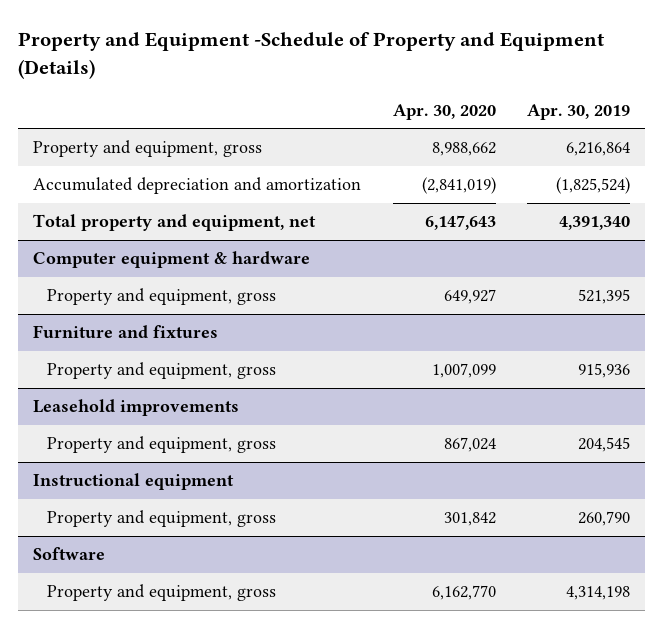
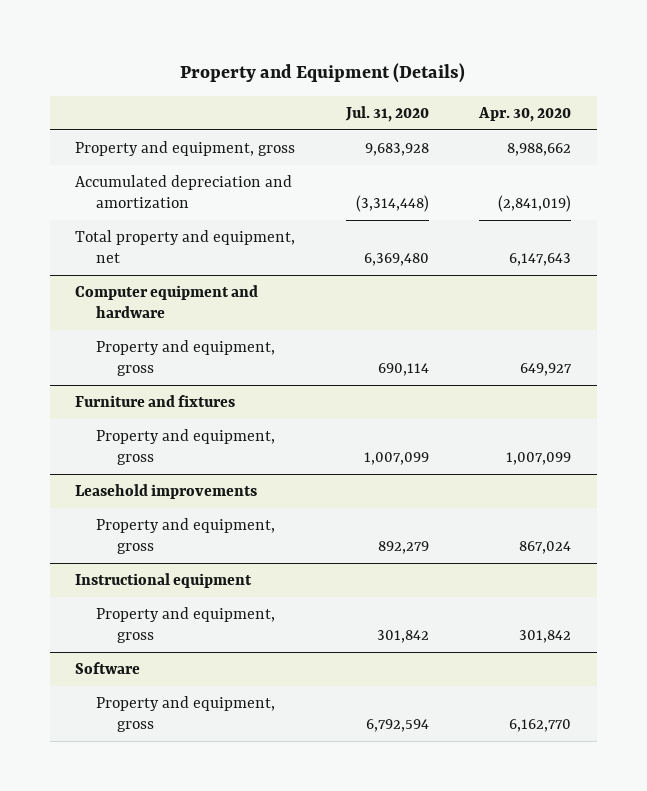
[17,31,604,79] Property and Equipment -Schedule of Property and Equipment (Details) -> [180,62,466,83] Property and Equipment (Details)
[526,103,630,120] Apr. 30, 2019 -> none
none -> [344,106,429,123] Jul. 31, 2020
[33,251,311,269] Computer equipment & hardware -> [75,284,259,319] Computer equipment and hardware

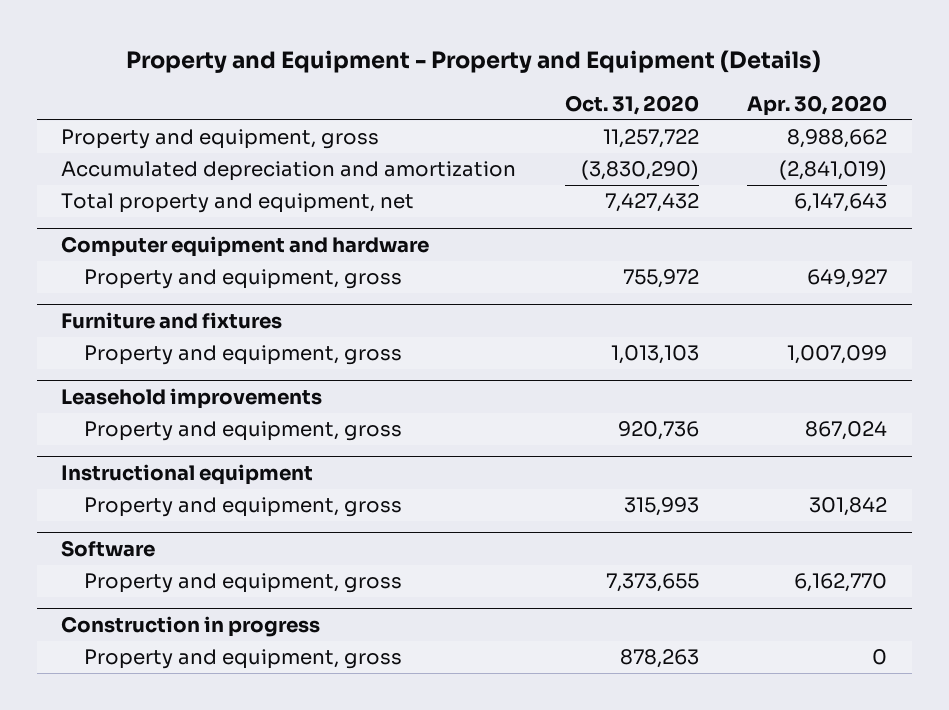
[180,62,466,83] Property and Equipment (Details) -> [126,49,822,73] Property and Equipment - Property and Equipment (Details)
[344,106,429,123] Jul. 31, 2020 -> none
none -> [564,94,699,115] Oct. 31, 2020
none -> [61,615,321,637] Construction in progress
none -> [83,649,402,670] Property and equipment, gross

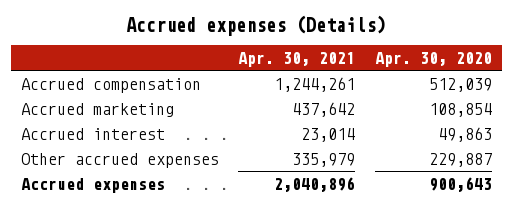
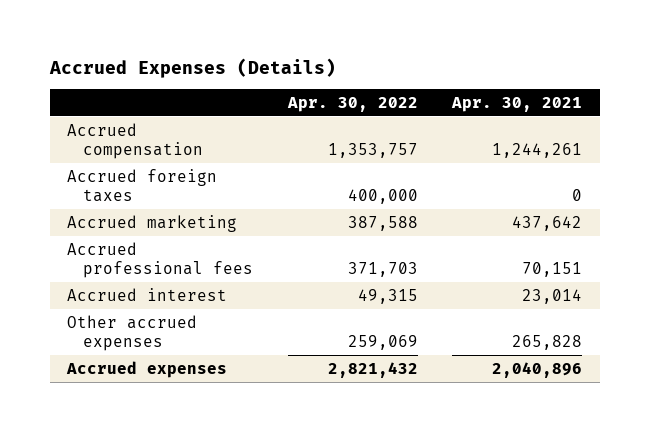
[126,14,387,36] Accrued expenses (Details) -> [48,57,336,78] Accrued Expenses (Details)
[375,51,493,67] Apr. 30, 2020 -> none
none -> [286,96,418,112] Apr. 30, 2022
none -> [67,168,218,203] Accrued foreign taxes
none -> [67,241,253,279] Accrued professional fees
[292,152,356,167] 335,979 -> [512,335,583,351] 265,828

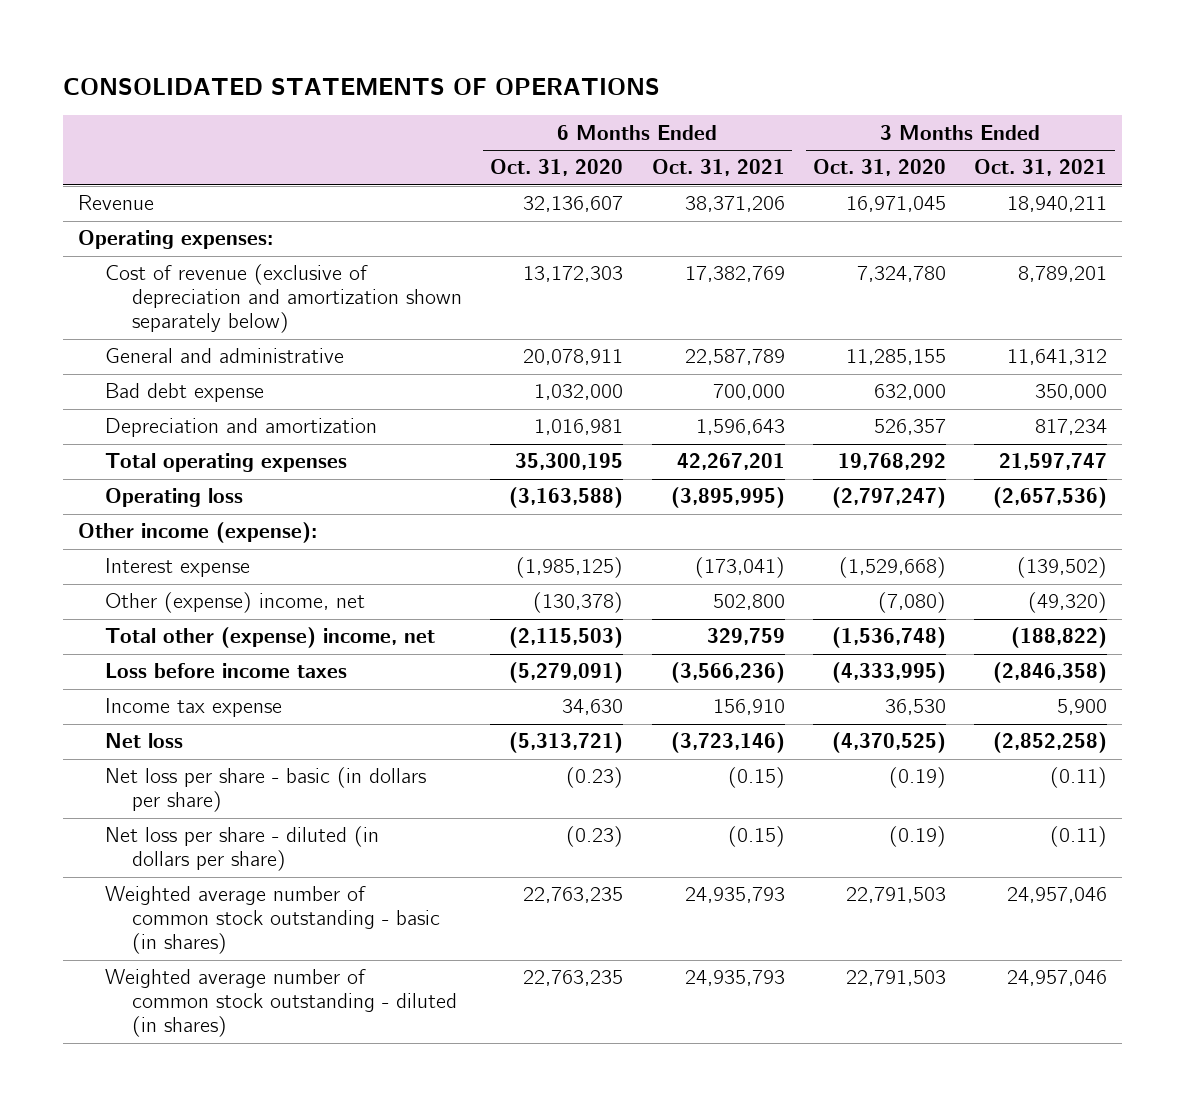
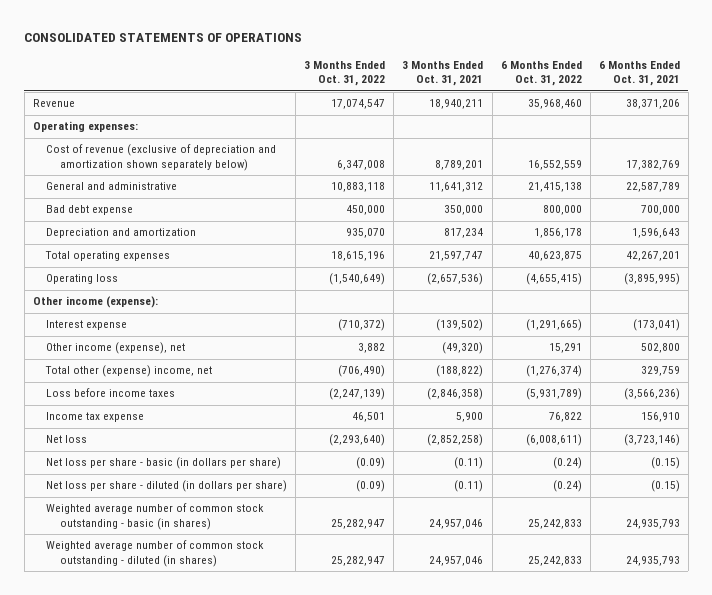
[490,159,624,177] Oct. 31, 2020 -> none
[813,159,947,177] Oct. 31, 2020 -> none
none -> [304,60,386,87] 3 Months Ended Oct. 31, 2022
none -> [500,60,582,87] 6 Months Ended Oct. 31, 2022
[104,592,365,614] Other (expense) income, net -> [46,342,186,355] Other income (expense), net

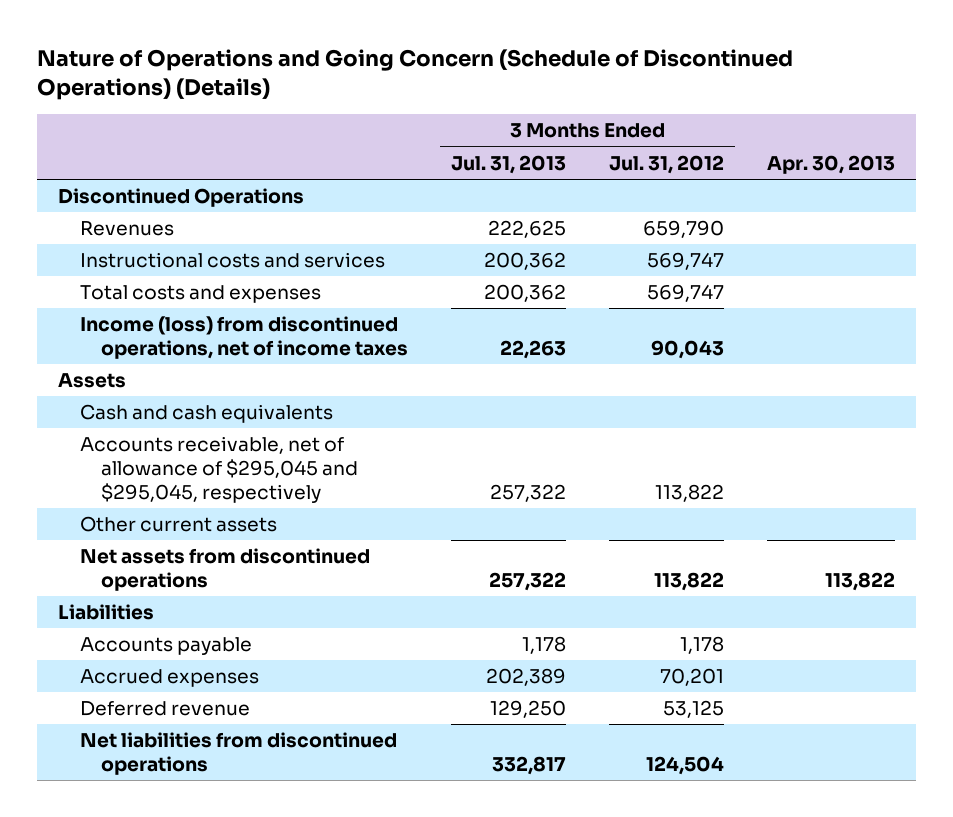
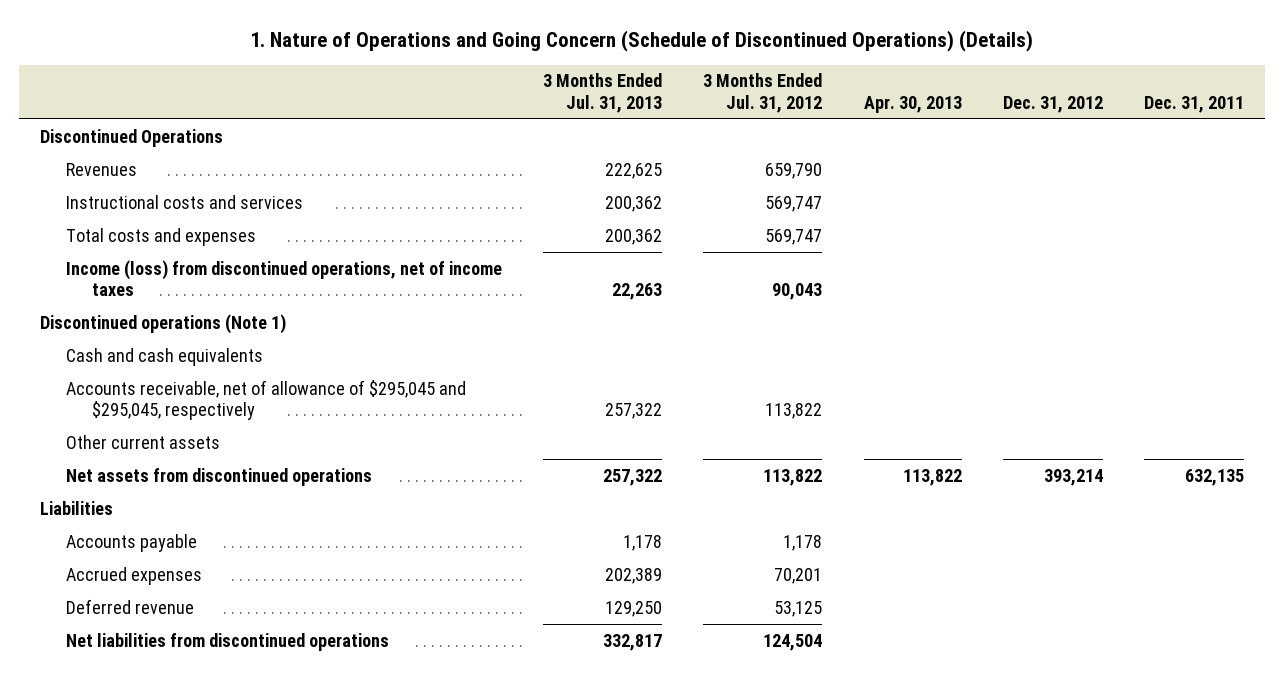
[36,48,793,101] Nature of Operations and Going Concern (Schedule of Discontinued Operations) (Details) -> [250,30,1034,53] 1. Nature of Operations and Going Concern (Schedule of Discontinued Operations) (Details)
none -> [1002,95,1103,113] Dec. 31, 2012
none -> [1144,95,1245,113] Dec. 31, 2011
[58,373,127,389] Assets -> [40,313,287,334] Discontinued operations (Note 1)

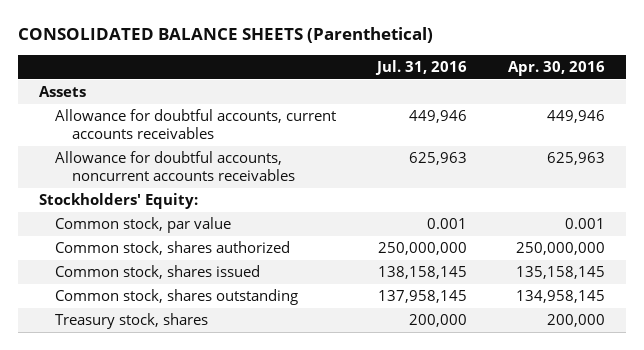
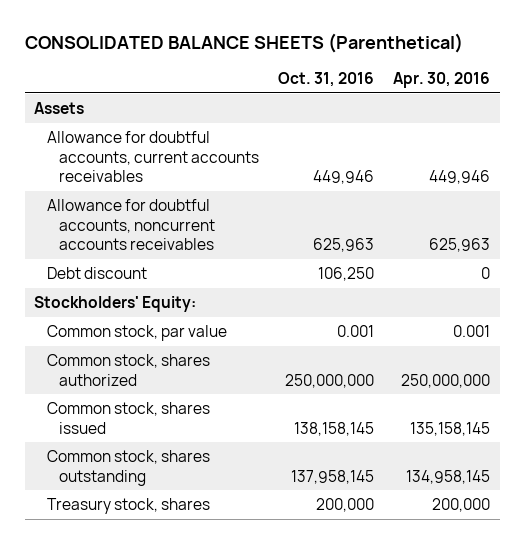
[375,59,468,75] Jul. 31, 2016 -> none
none -> [278,72,375,88] Oct. 31, 2016
none -> [46,266,147,279] Debt discount

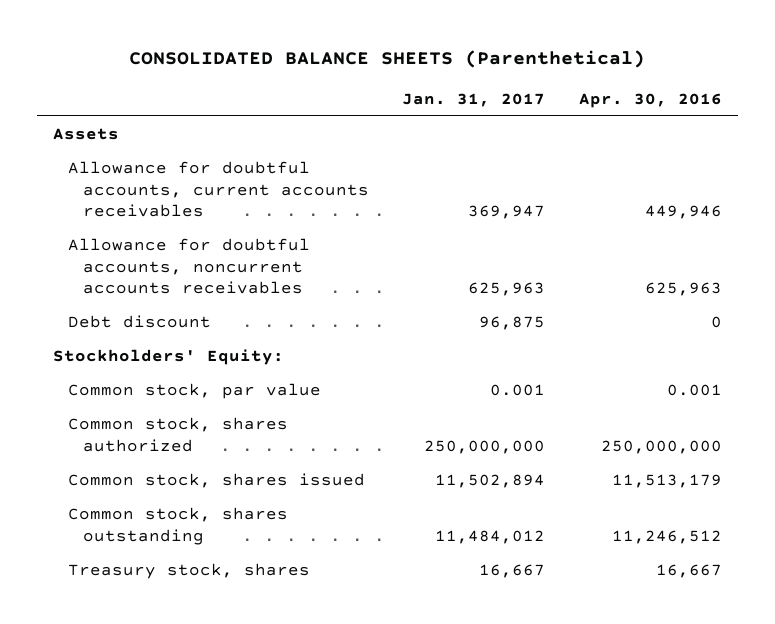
[278,72,375,88] Oct. 31, 2016 -> none
none -> [402,92,546,107] Jan. 31, 2017
[410,421,491,436] 135,158,145 -> [611,474,722,489] 11,513,179
[406,469,491,484] 134,958,145 -> [611,529,722,544] 11,246,512
[432,497,491,512] 200,000 -> [655,564,722,579] 16,667

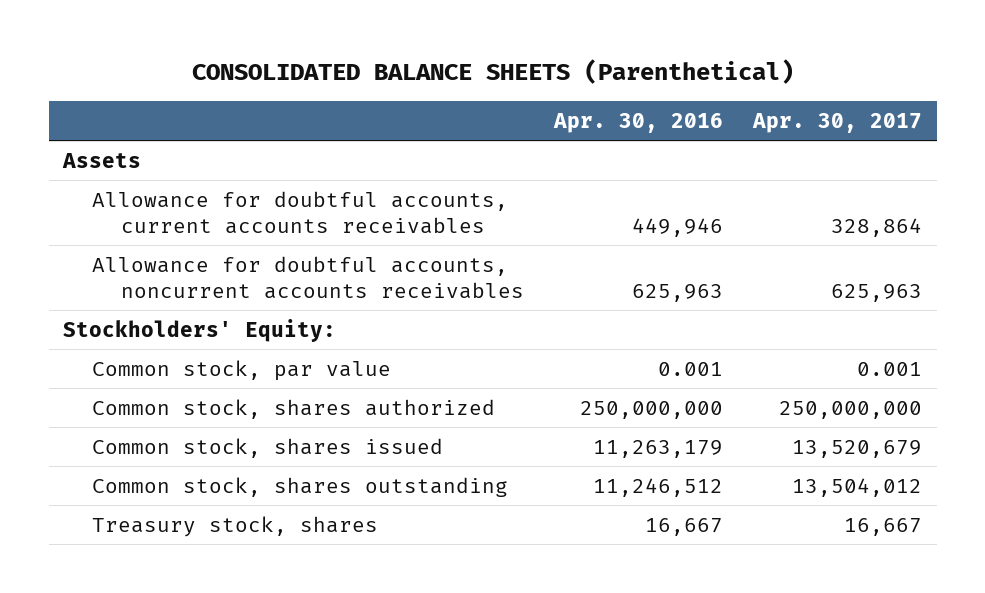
[402,92,546,107] Jan. 31, 2017 -> none
none -> [751,112,922,133] Apr. 30, 2017
[67,315,211,329] Debt discount -> none
[611,474,722,489] 11,513,179 -> [592,439,723,458] 11,263,179

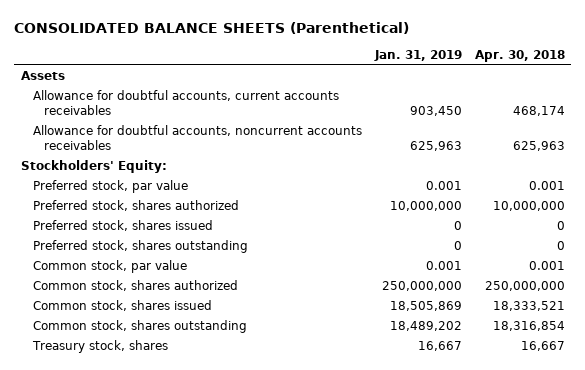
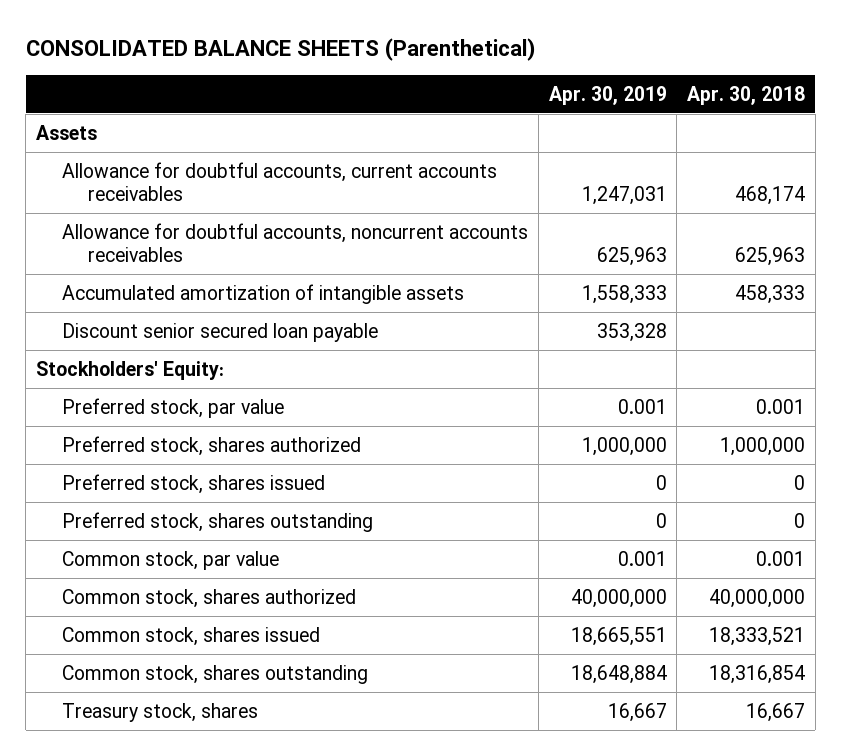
[373,49,462,61] Jan. 31, 2019 -> none
none -> [548,85,667,105] Apr. 30, 2019
none -> [62,283,465,304] Accumulated amortization of intangible assets
none -> [62,322,379,342] Discount senior secured loan payable
[492,201,565,212] 10,000,000 -> [720,436,806,456] 1,000,000
[484,281,565,292] 250,000,000 -> [709,588,806,608] 40,000,000

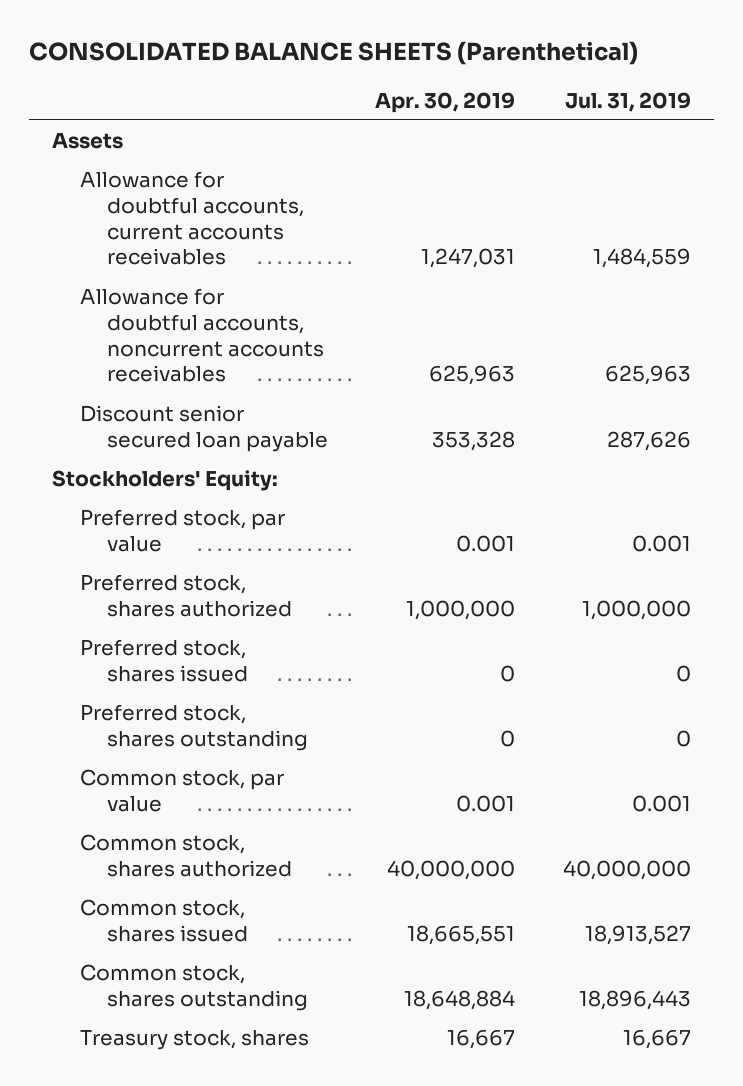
[687,85,806,105] Apr. 30, 2018 -> none
none -> [564,91,691,112] Jul. 31, 2019
[62,283,465,304] Accumulated amortization of intangible assets -> none

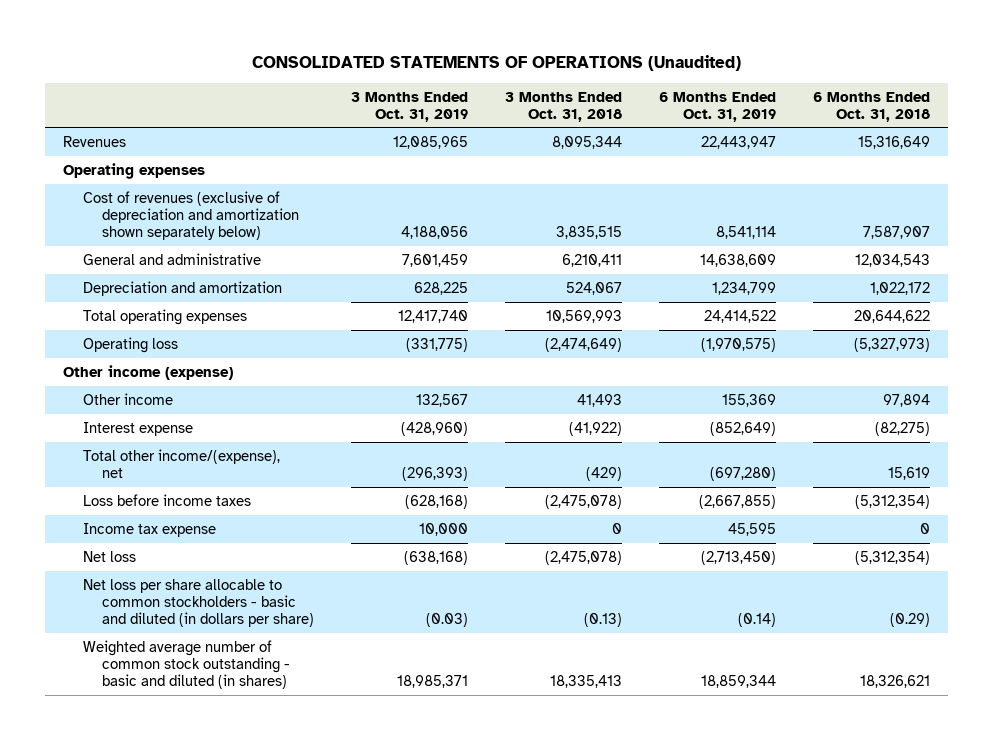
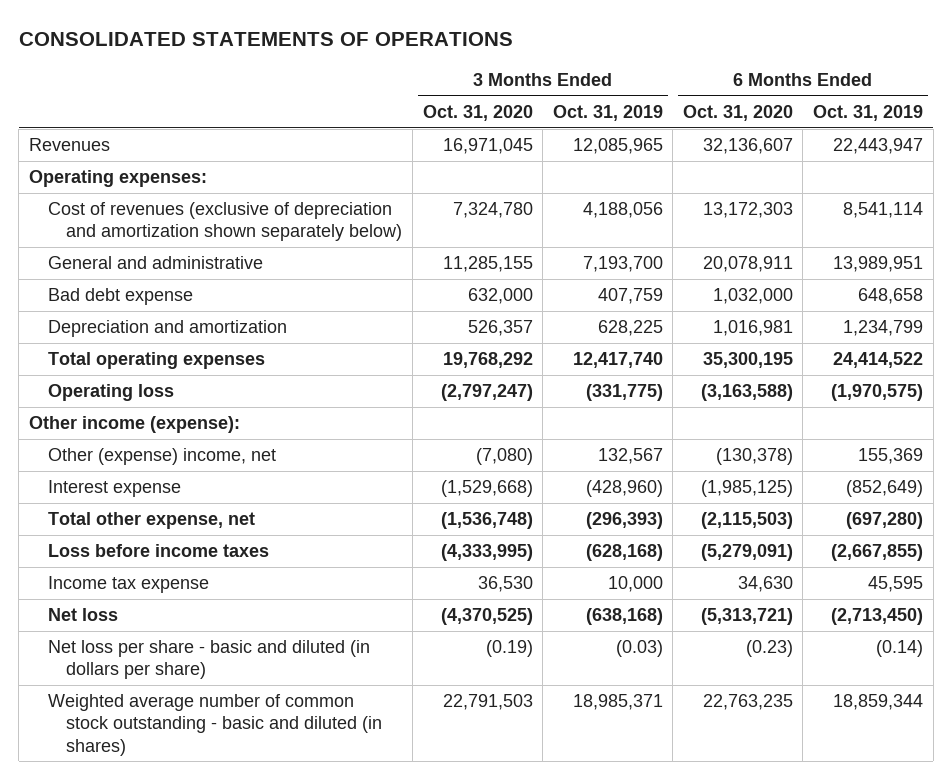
[251,54,741,71] CONSOLIDATED STATEMENTS OF OPERATIONS (Unaudited) -> [18,32,513,47] CONSOLIDATED STATEMENTS OF OPERATIONS
[504,91,622,122] 3 Months Ended Oct. 31, 2018 -> none
[812,91,930,122] 6 Months Ended Oct. 31, 2018 -> none
none -> [422,105,533,122] Oct. 31, 2020
none -> [682,105,793,122] Oct. 31, 2020
[63,162,206,179] Operating expenses -> [28,170,207,188] Operating expenses:
[401,253,468,267] 7,601,459 -> [582,256,663,273] 7,193,700
[699,253,776,267] 14,638,609 -> [833,256,924,273] 13,989,951
none -> [47,288,193,306] Bad debt expense
[63,364,234,380] Other income (expense) -> [28,416,240,434] Other income (expense):
[82,392,173,405] Other income -> [47,448,276,466] Other (expense) income, net
[82,448,280,479] Total other income/(expense), net -> [47,512,255,530] Total other expense, net
[82,578,314,628] Net loss per share allocable to common stockholders - basic and diluted (in dollars per share) -> [47,640,370,680] Net loss per share - basic and diluted (in dollars per share)

